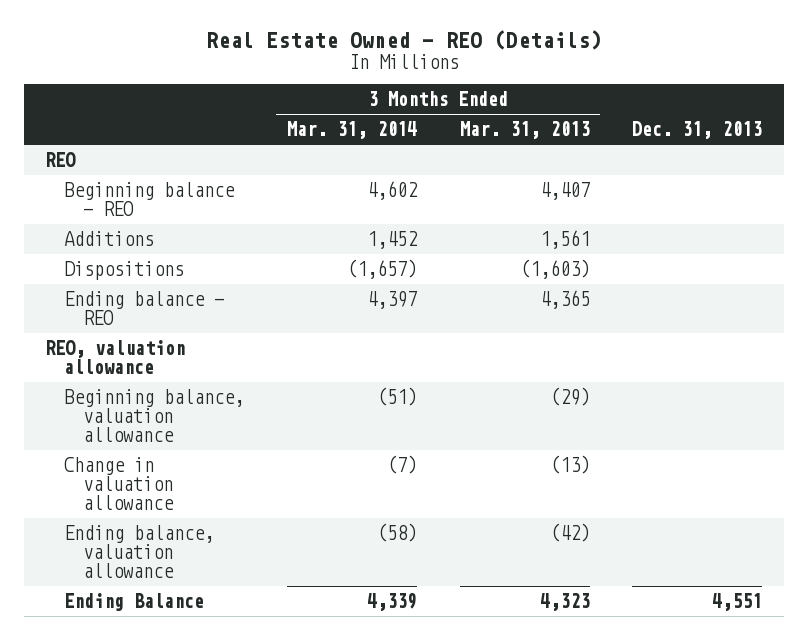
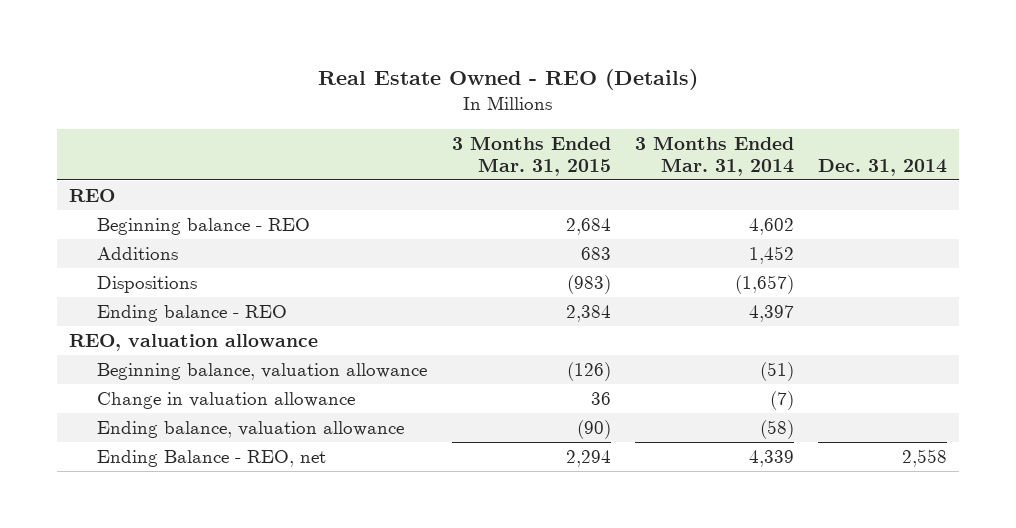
[459,121,590,140] Mar. 31, 2013 -> none
[632,121,763,140] Dec. 31, 2013 -> none
none -> [451,135,611,176] 3 Months Ended Mar. 31, 2015
none -> [817,158,947,176] Dec. 31, 2014
[64,593,205,612] Ending Balance -> [97,449,327,467] Ending Balance - REO, net

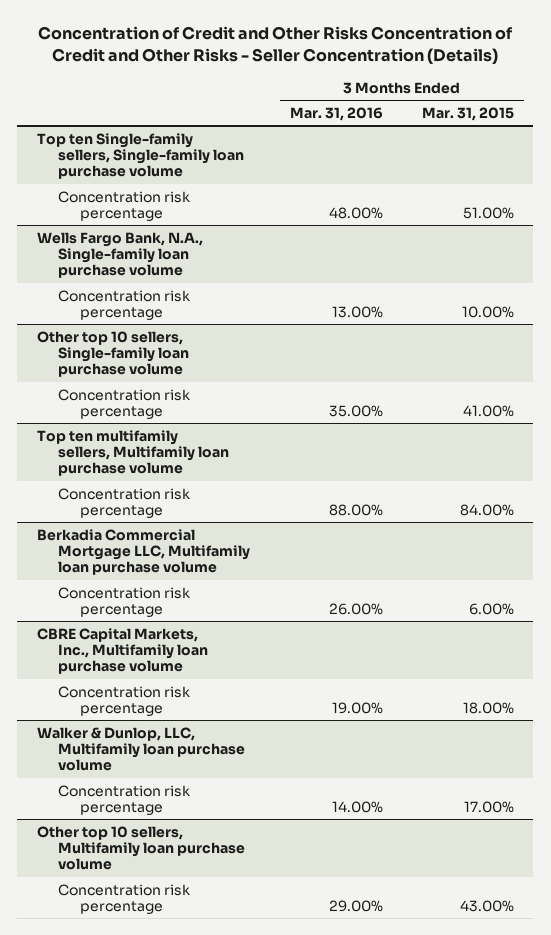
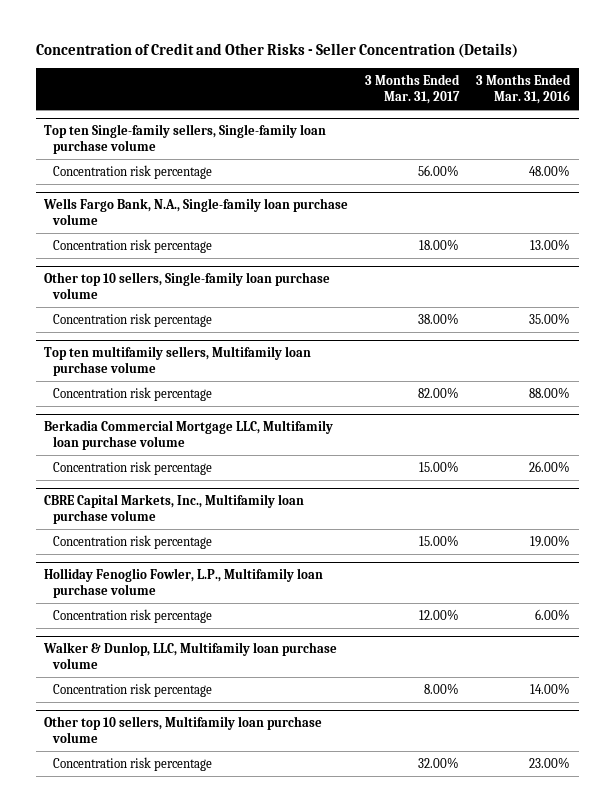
[38,26,514,64] Concentration of Credit and Other Risks Concentration of Credit and Other Risks - Seller Concentration (Details) -> [35,43,518,59] Concentration of Credit and Other Risks - Seller Concentration (Details)
[421,106,514,121] Mar. 31, 2015 -> none
none -> [365,73,461,105] 3 Months Ended Mar. 31, 2017
none -> [44,567,324,599] Holliday Fenoglio Fowler, L.P., Multifamily loan purchase volume
none -> [53,608,213,623] Concentration risk percentage
[328,899,383,912] 29.00% -> [529,756,571,768] 23.00%

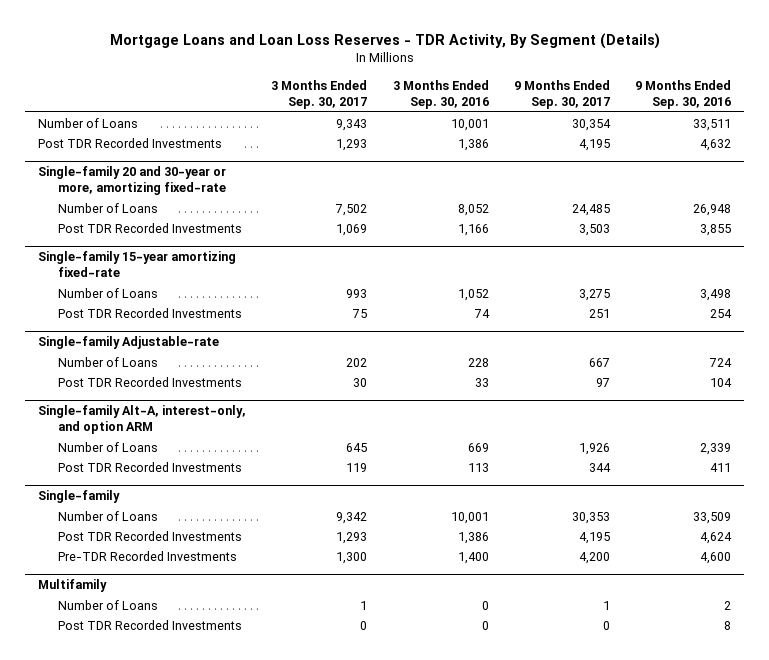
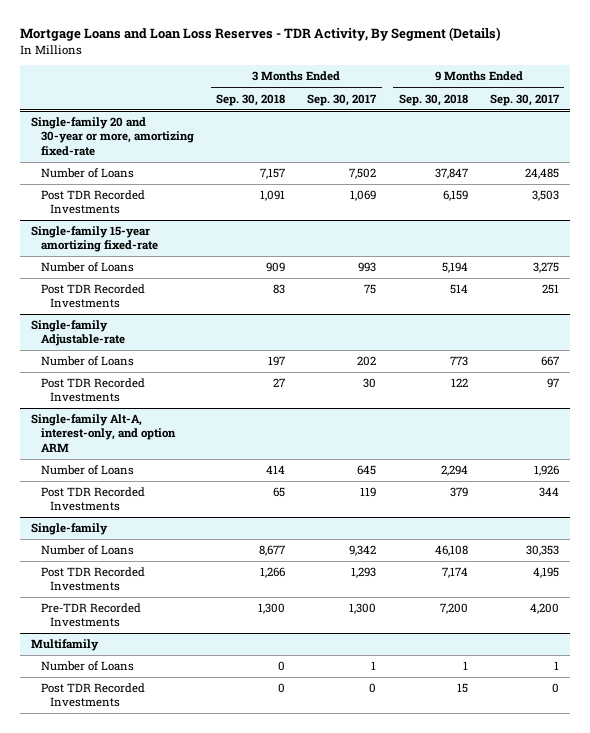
[392,79,489,110] 3 Months Ended Sep. 30, 2016 -> none
[635,79,732,110] 9 Months Ended Sep. 30, 2016 -> none
none -> [216,93,286,106] Sep. 30, 2018
none -> [398,93,468,106] Sep. 30, 2018
[37,117,138,128] Number of Loans -> none
[37,137,222,148] Post TDR Recorded Investments -> none

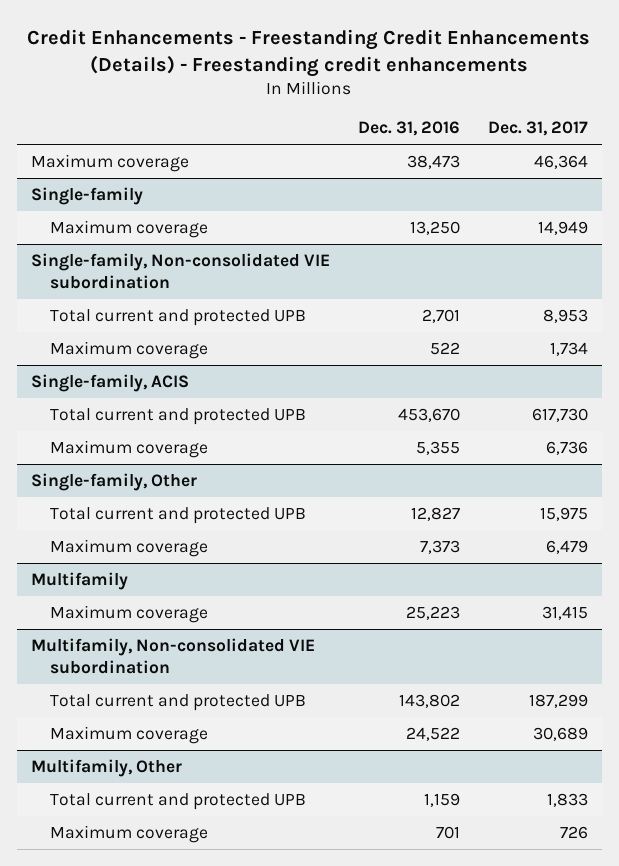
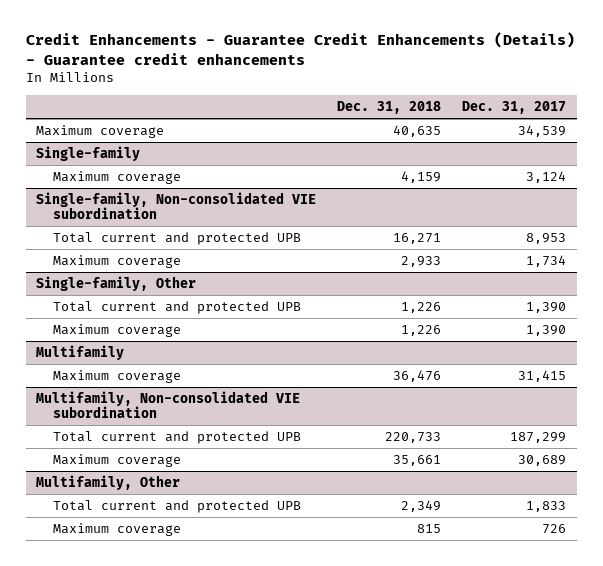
[27,28,591,77] Credit Enhancements - Freestanding Credit Enhancements (Details) - Freestanding credit enhancements -> [25,32,575,66] Credit Enhancements - Guarantee Credit Enhancements (Details) - Guarantee credit enhancements
[357,121,460,137] Dec. 31, 2016 -> none
none -> [337,101,442,115] Dec. 31, 2018
[533,155,588,170] 46,364 -> [518,124,567,137] 34,539
[537,221,588,236] 14,949 -> [526,170,567,183] 3,124
[30,374,189,393] Single-family, ACIS -> none
[50,408,307,426] Total current and protected UPB -> none
[50,440,209,459] Maximum coverage -> none
[539,507,588,522] 15,975 -> [526,301,567,313] 1,390
[545,540,588,555] 6,479 -> [526,324,567,336] 1,390

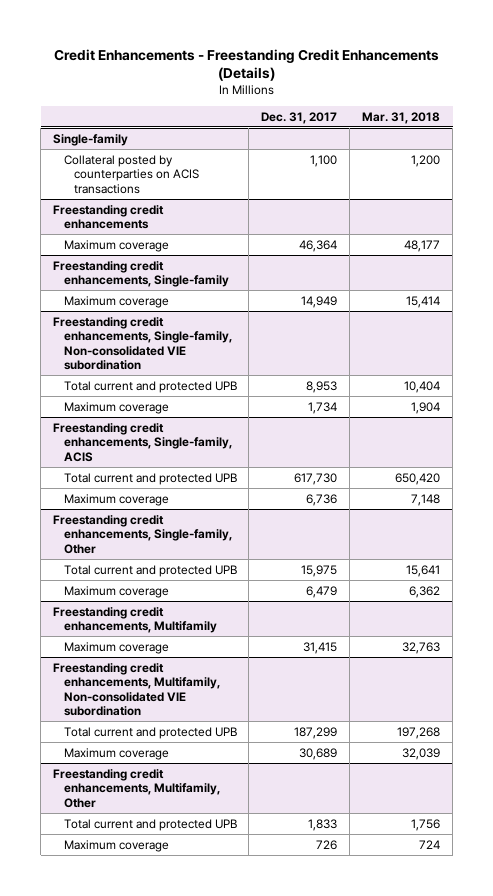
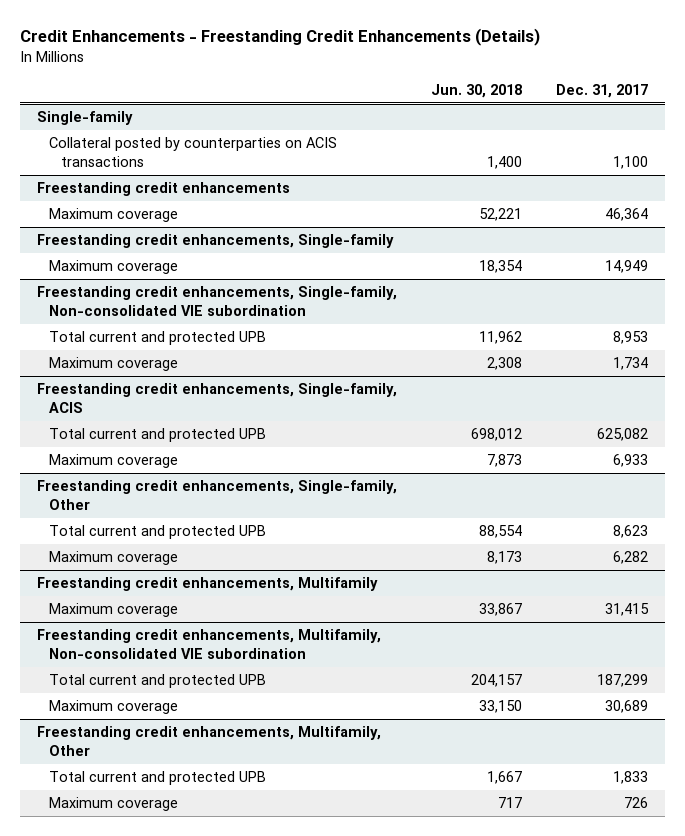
[362,111,441,124] Mar. 31, 2018 -> none
none -> [430,83,522,98] Jun. 30, 2018
[294,472,338,485] 617,730 -> [596,428,648,442] 625,082
[306,493,338,506] 6,736 -> [612,454,648,468] 6,933
[301,564,338,577] 15,975 -> [612,525,648,539] 8,623
[306,585,338,598] 6,479 -> [612,551,648,565] 6,282

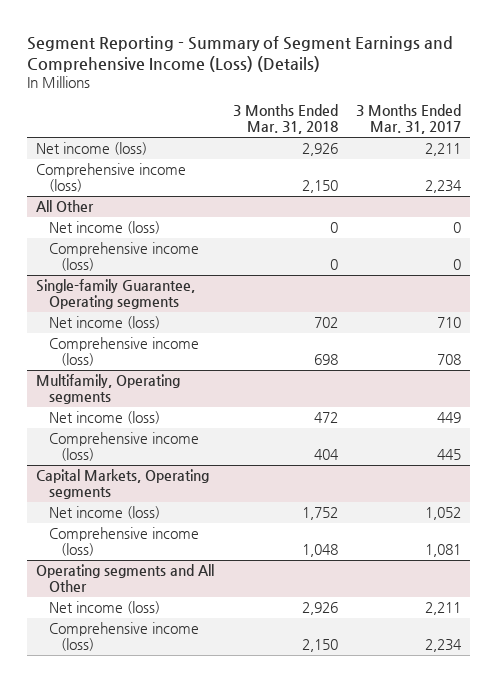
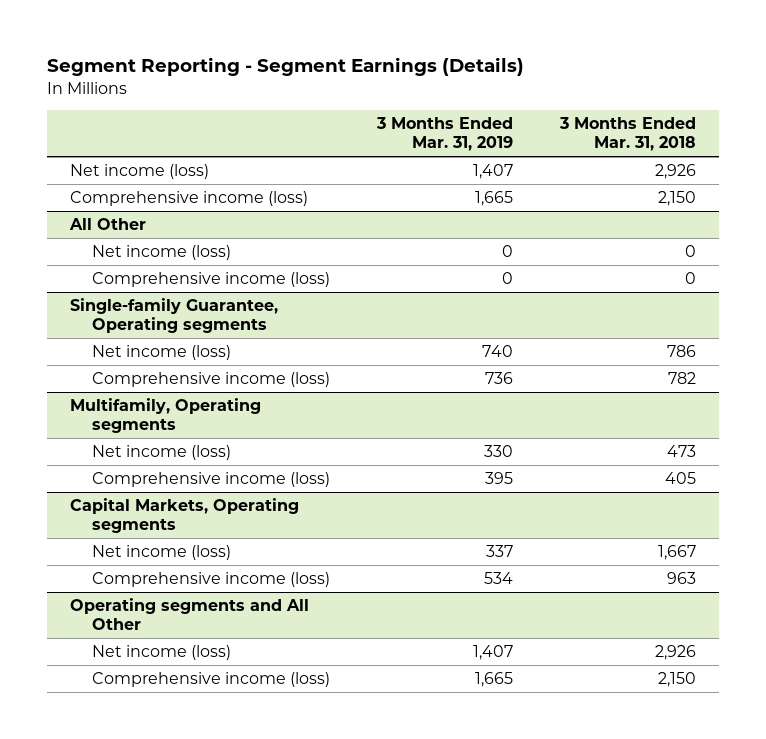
[27,35,454,72] Segment Reporting - Summary of Segment Earnings and Comprehensive Income (Loss) (Details) -> [47,57,525,77] Segment Reporting - Segment Earnings (Details)
[355,104,461,135] 3 Months Ended Mar. 31, 2017 -> none
none -> [375,117,513,152] 3 Months Ended Mar. 31, 2019
[313,317,338,329] 702 -> [666,345,696,358] 786
[313,354,338,366] 698 -> [667,372,696,385] 782
[313,412,338,424] 472 -> [666,445,696,458] 473
[313,449,339,461] 404 -> [664,472,696,485] 405
[301,507,338,521] 1,752 -> [657,545,696,561] 1,667
[301,544,338,558] 1,048 -> [666,572,696,585] 963

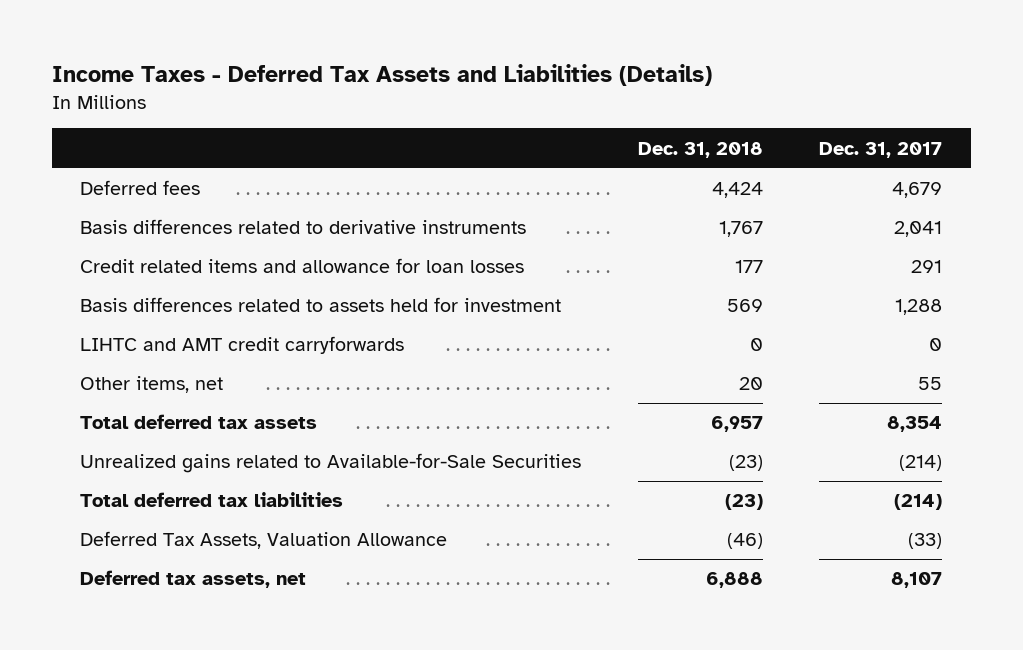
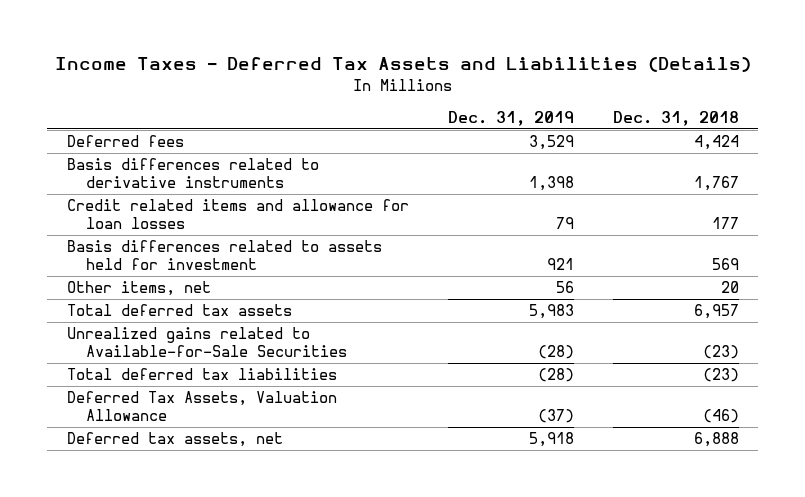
[819,141,943,158] Dec. 31, 2017 -> none
none -> [447,110,574,126] Dec. 31, 2019
[80,336,405,355] LIHTC and AMT credit carryforwards -> none

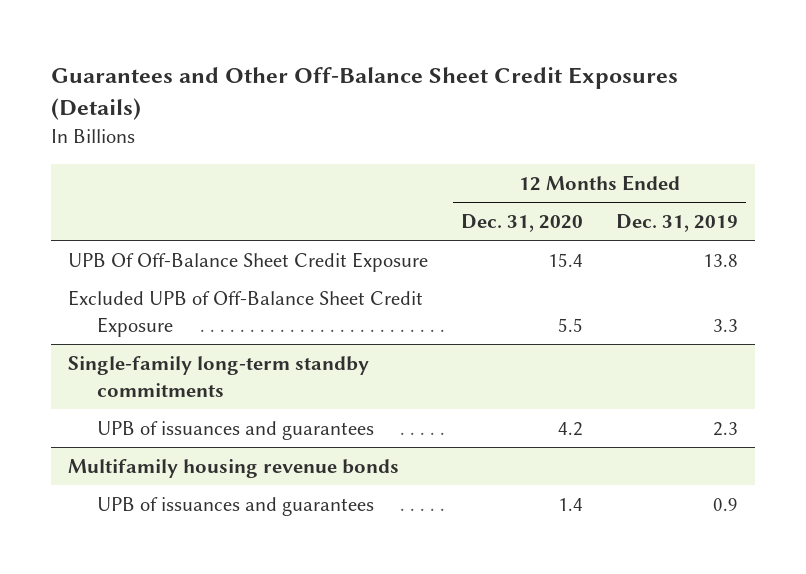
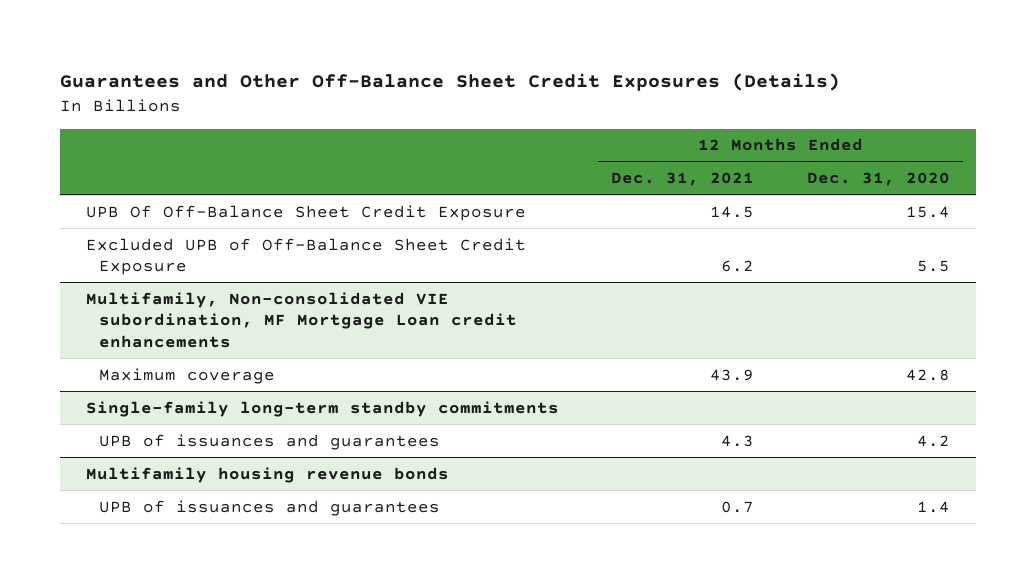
[616,213,739,232] Dec. 31, 2019 -> none
none -> [611,171,755,186] Dec. 31, 2021
none -> [86,291,517,348] Multifamily, Non-consolidated VIE subordination, MF Mortgage Loan credit enhancements
none -> [98,367,275,384] Maximum coverage

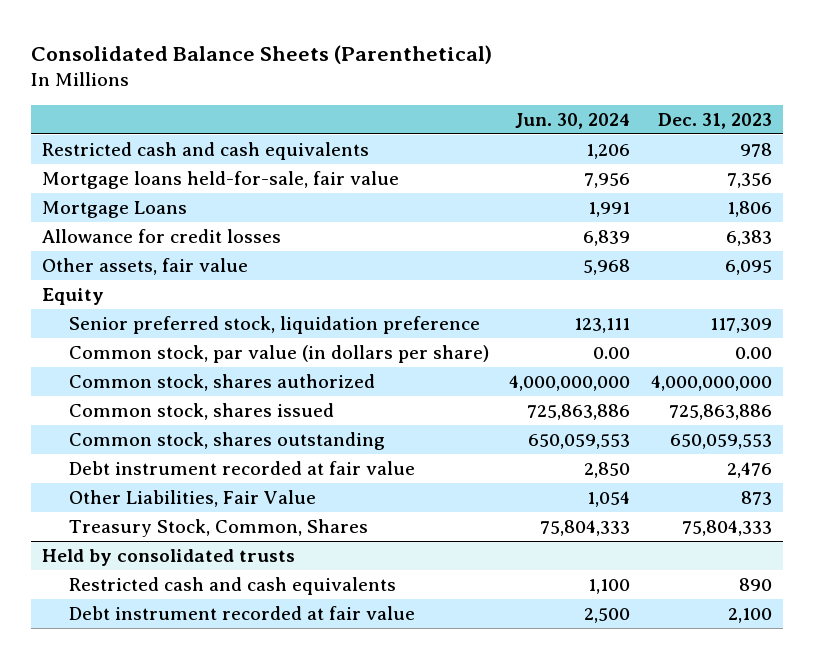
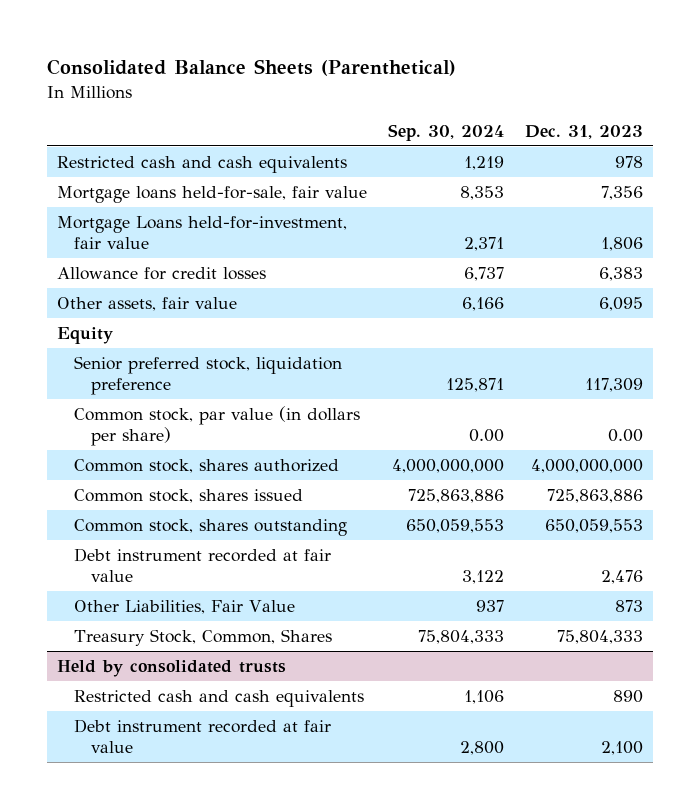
[515,112,631,129] Jun. 30, 2024 -> none
none -> [388,123,505,141] Sep. 30, 2024
[41,200,187,218] Mortgage Loans -> [57,216,348,249] Mortgage Loans held-for-investment, fair value

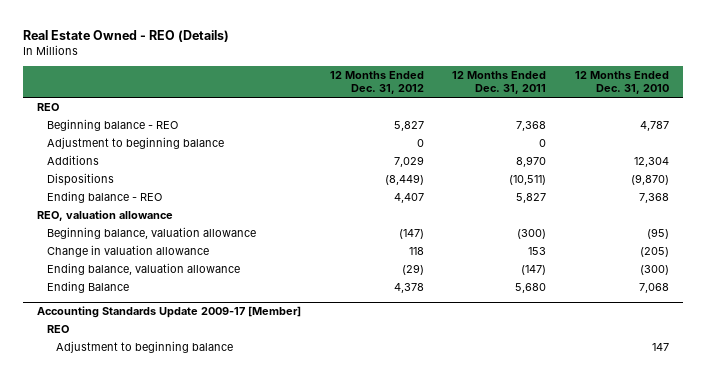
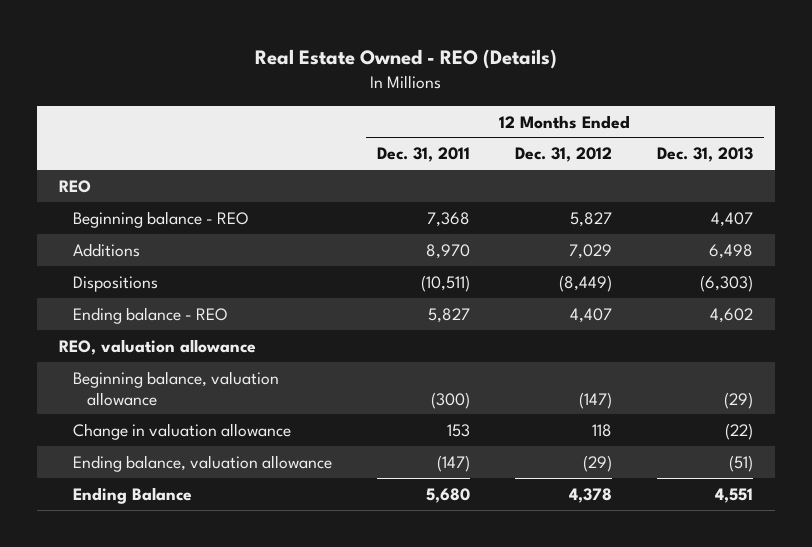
[574,71,669,95] 12 Months Ended Dec. 31, 2010 -> none
none -> [656,147,753,163] Dec. 31, 2013
[46,136,224,149] Adjustment to beginning balance -> none
[37,306,302,319] Accounting Standards Update 2009-17 [Member] -> none
[46,324,69,333] REO -> none
[55,340,233,353] Adjustment to beginning balance -> none

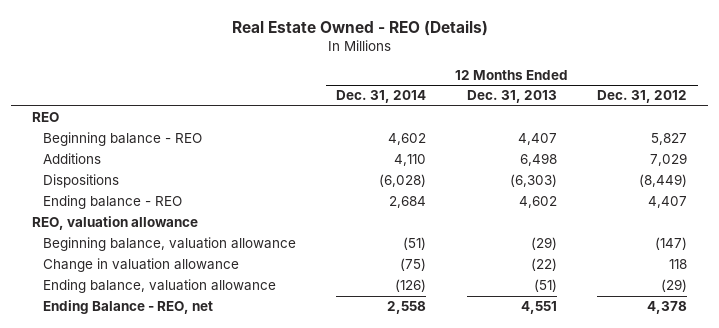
[376,147,470,163] Dec. 31, 2011 -> none
none -> [336,90,427,104] Dec. 31, 2014
[73,486,193,504] Ending Balance -> [42,300,213,315] Ending Balance - REO, net

